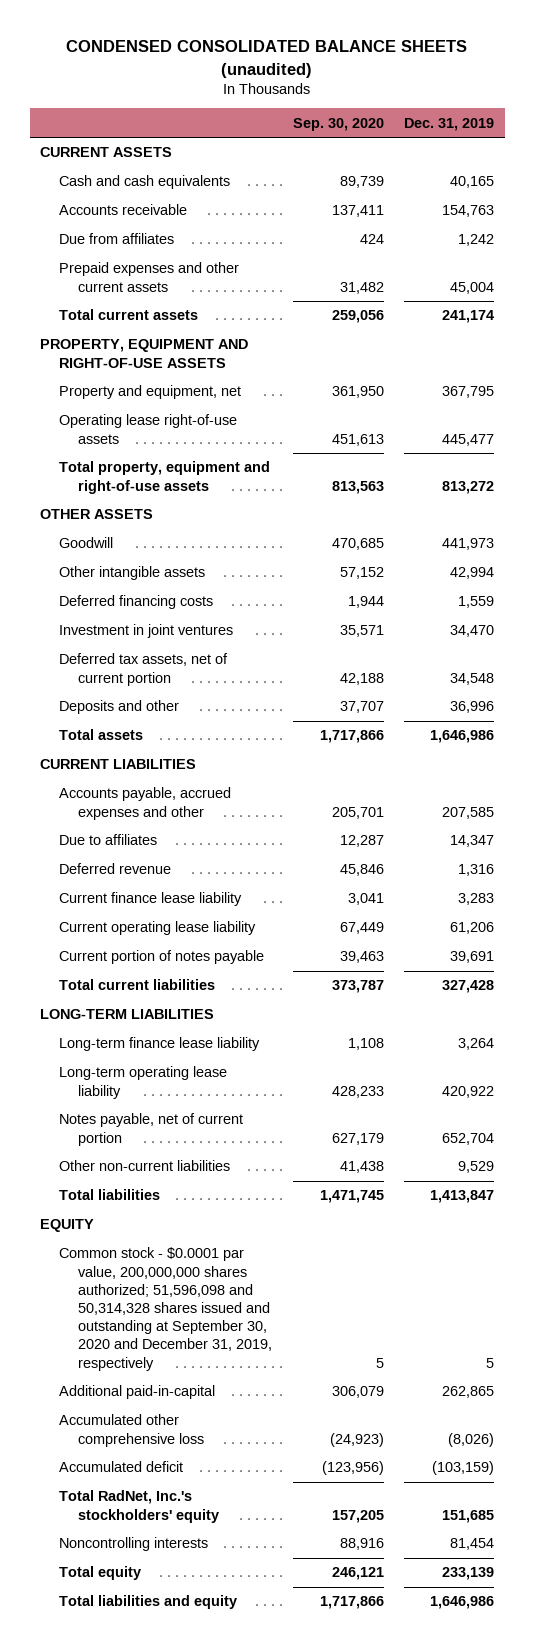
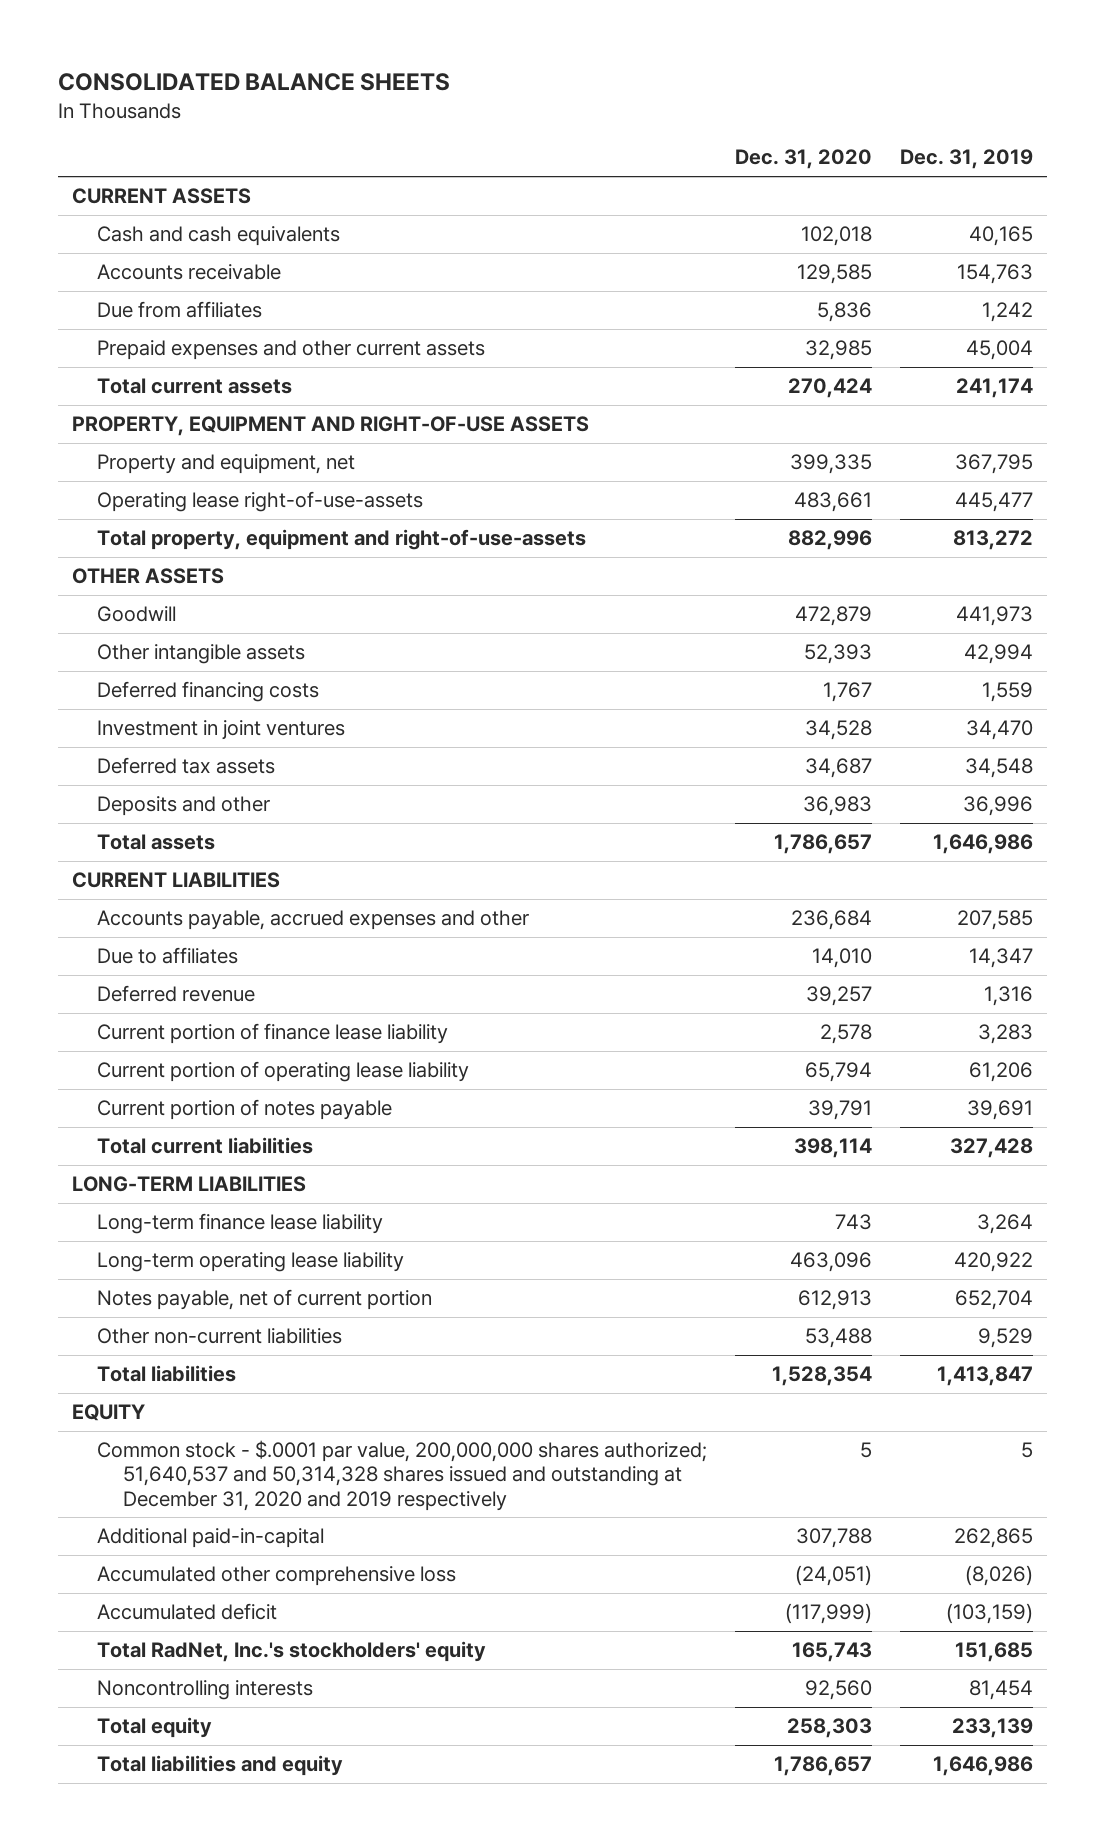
[66,40,468,78] CONDENSED CONSOLIDATED BALANCE SHEETS (unaudited) -> [57,72,450,91] CONSOLIDATED BALANCE SHEETS
[292,117,384,131] Sep. 30, 2020 -> none
none -> [734,149,872,170] Dec. 31, 2020
[59,414,238,444] Operating lease right-of-use assets -> [97,491,424,513] Operating lease right-of-use-assets
[59,461,271,494] Total property, equipment and right-of-use assets -> [97,529,587,551] Total property, equipment and right-of-use-assets
[59,653,229,686] Deferred tax assets, net of current portion -> [97,757,276,775] Deferred tax assets
[59,892,243,907] Current finance lease liability -> [97,1023,449,1045] Current portion of finance lease liability
[59,921,257,936] Current operating lease liability -> [97,1061,470,1083] Current portion of operating lease liability
[59,1247,273,1371] Common stock - $0.0001 par value, 200,000,000 shares authorized; 51,596,098 and 50,314,328 shares issued and outstanding at September 30, 2020 and December 31, 2019, respectively -> [97,1440,708,1511] Common stock - $.0001 par value, 200,000,000 shares authorized; 51,640,537 and 50,314,328 shares issued and outstanding at December 31, 2020 and 2019 respectively

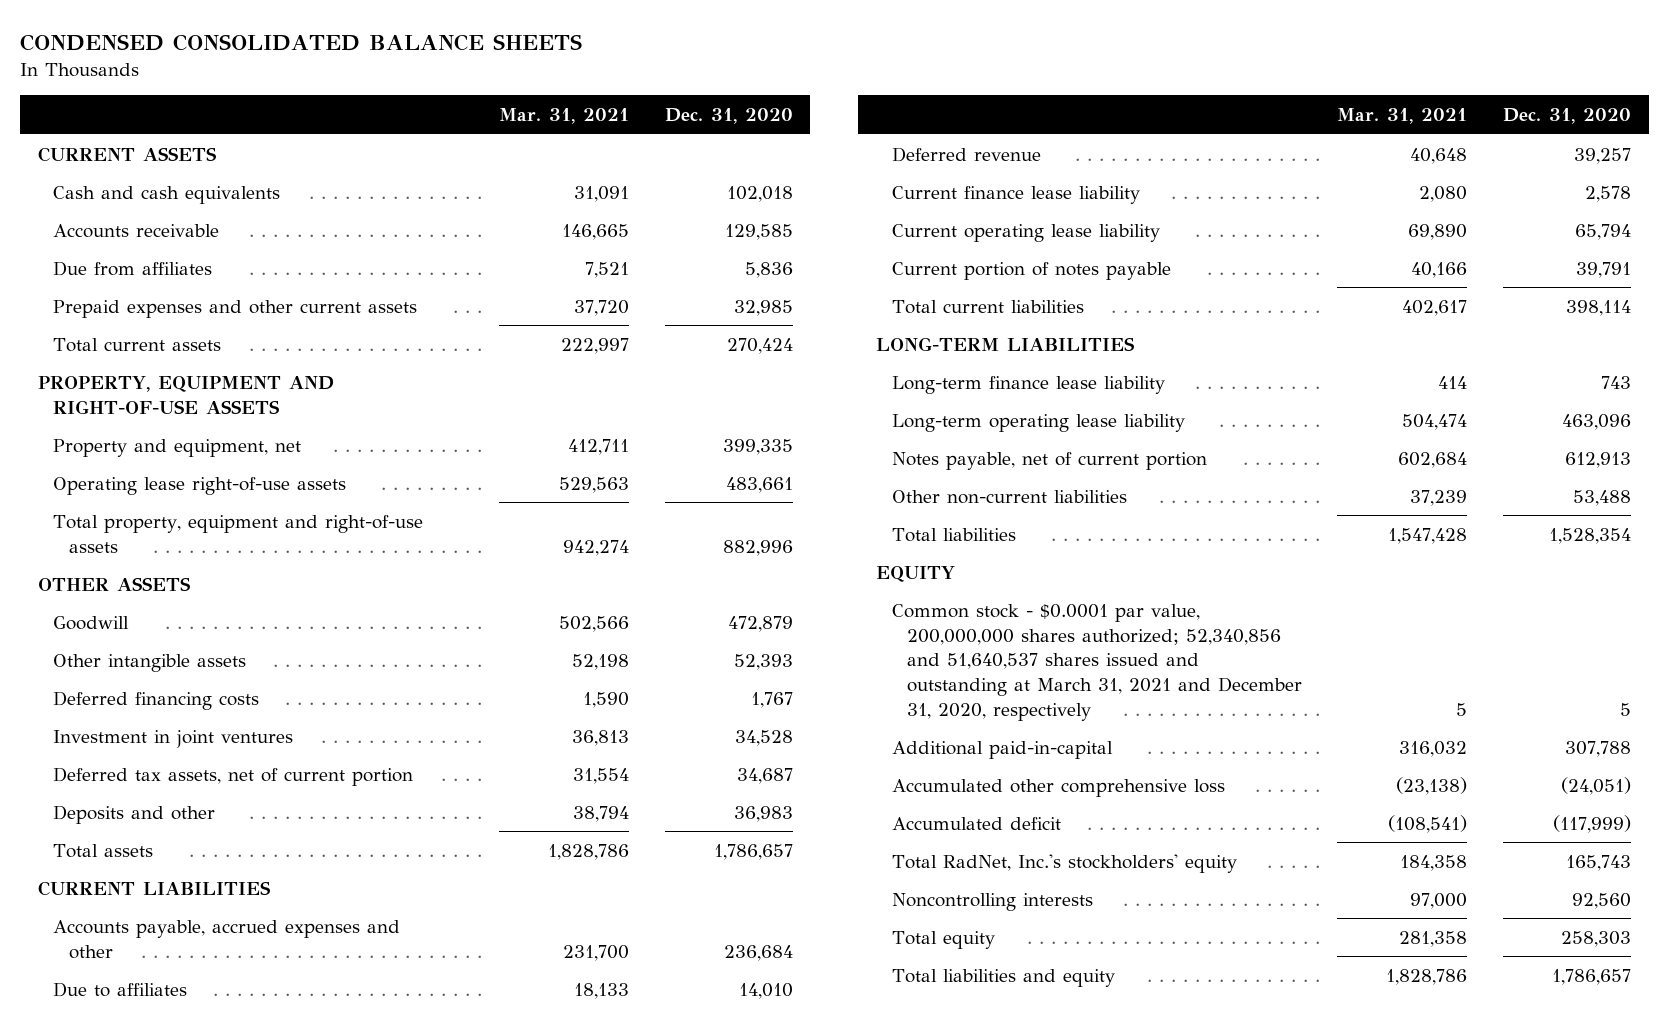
[57,72,450,91] CONSOLIDATED BALANCE SHEETS -> [20,34,583,52] CONDENSED CONSOLIDATED BALANCE SHEETS
[899,149,1033,170] Dec. 31, 2019 -> none
none -> [499,108,630,125] Mar. 31, 2021
[97,491,424,513] Operating lease right-of-use-assets -> [53,476,347,495] Operating lease right-of-use assets
[97,529,587,551] Total property, equipment and right-of-use-assets -> [53,514,424,553] Total property, equipment and right-of-use assets
[97,757,276,775] Deferred tax assets -> [53,766,414,786] Deferred tax assets, net of current portion
[97,1023,449,1045] Current portion of finance lease liability -> [891,185,1140,204] Current finance lease liability
[97,1061,470,1083] Current portion of operating lease liability -> [891,223,1160,242] Current operating lease liability
[97,1440,708,1511] Common stock - $.0001 par value, 200,000,000 shares authorized; 51,640,537 and 50,314,328 shares issued and outstanding at December 31, 2020 and 2019 respectively -> [891,603,1303,721] Common stock - $0.0001 par value, 200,000,000 shares authorized; 52,340,856 and 51,640,537 shares issued and outstanding at March 31, 2021 and December 31, 2020, respectively

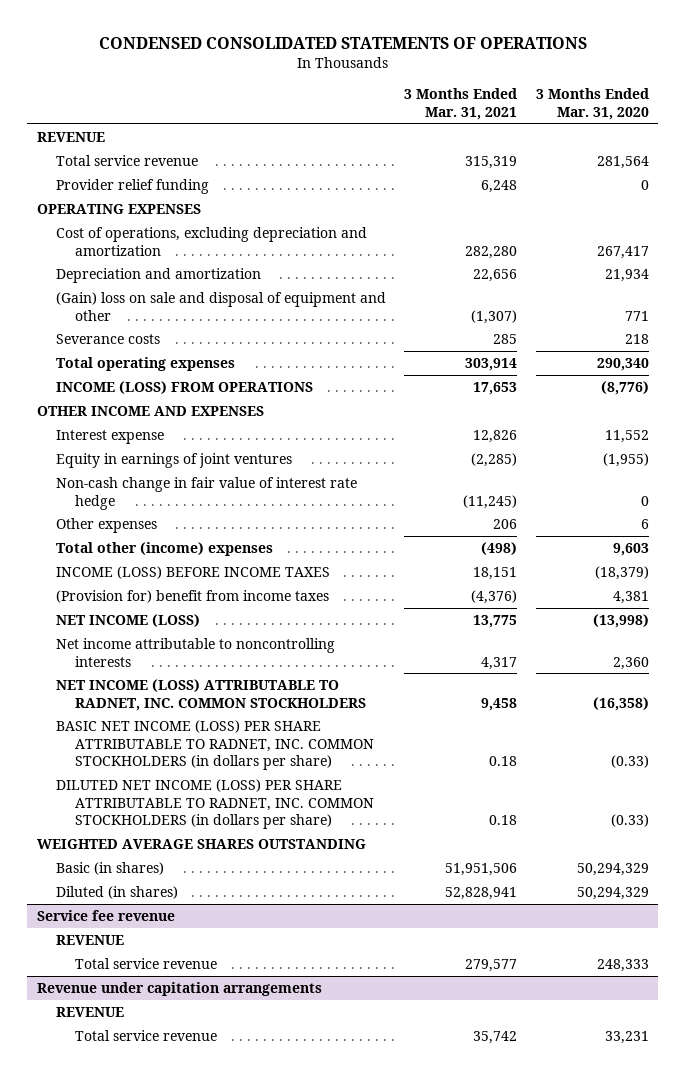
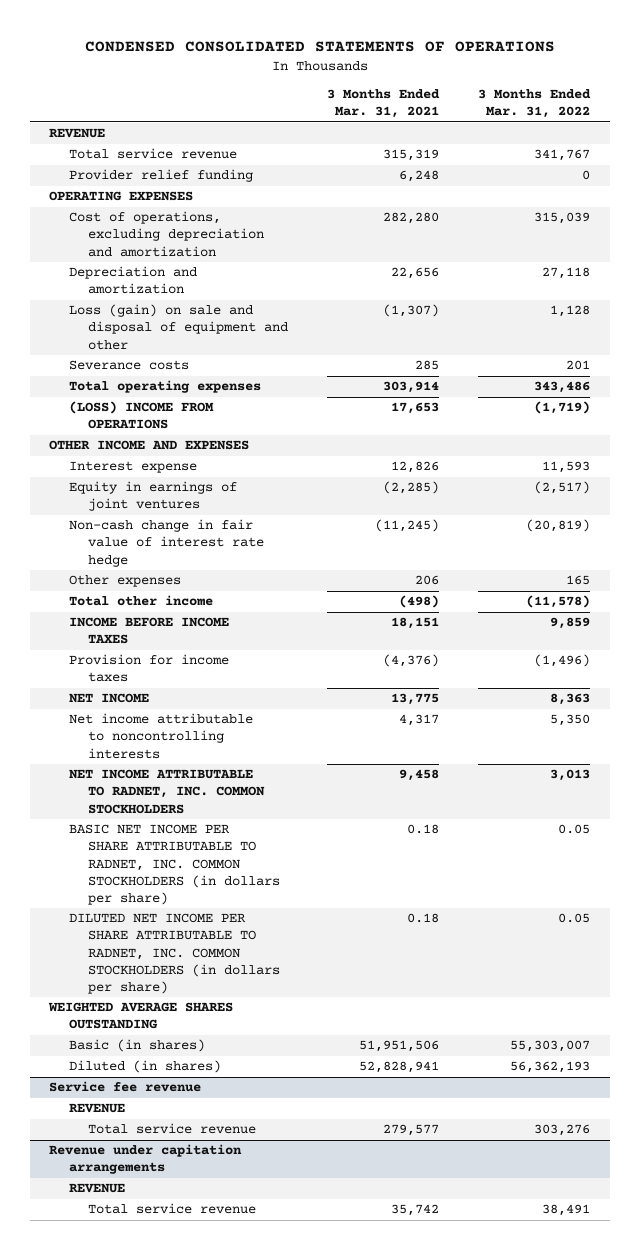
[535,88,649,120] 3 Months Ended Mar. 31, 2020 -> none
none -> [478,89,592,119] 3 Months Ended Mar. 31, 2022
[55,291,386,321] (Gain) loss on sale and disposal of equipment and other -> [68,304,288,350] Loss (gain) on sale and disposal of equipment and other
[55,380,313,394] INCOME (LOSS) FROM OPERATIONS -> [68,401,214,430] (LOSS) INCOME FROM OPERATIONS
[55,541,273,556] Total other (income) expenses -> [68,595,213,607] Total other income
[55,565,330,579] INCOME (LOSS) BEFORE INCOME TAXES -> [68,617,229,645] INCOME BEFORE INCOME TAXES
[55,589,329,603] (Provision for) benefit from income taxes -> [68,654,229,683] Provision for income taxes
[55,613,200,627] NET INCOME (LOSS) -> [68,693,149,704] NET INCOME
[55,678,366,711] NET INCOME (LOSS) ATTRIBUTABLE TO RADNET, INC. COMMON STOCKHOLDERS -> [68,769,265,814] NET INCOME ATTRIBUTABLE TO RADNET, INC. COMMON STOCKHOLDERS
[55,719,374,771] BASIC NET INCOME (LOSS) PER SHARE ATTRIBUTABLE TO RADNET, INC. COMMON STOCKHOLDERS (in dollars per share) -> [68,824,280,905] BASIC NET INCOME PER SHARE ATTRIBUTABLE TO RADNET, INC. COMMON STOCKHOLDERS (in dollars per share)
[55,778,374,830] DILUTED NET INCOME (LOSS) PER SHARE ATTRIBUTABLE TO RADNET, INC. COMMON STOCKHOLDERS (in dollars per share) -> [68,913,280,994] DILUTED NET INCOME PER SHARE ATTRIBUTABLE TO RADNET, INC. COMMON STOCKHOLDERS (in dollars per share)

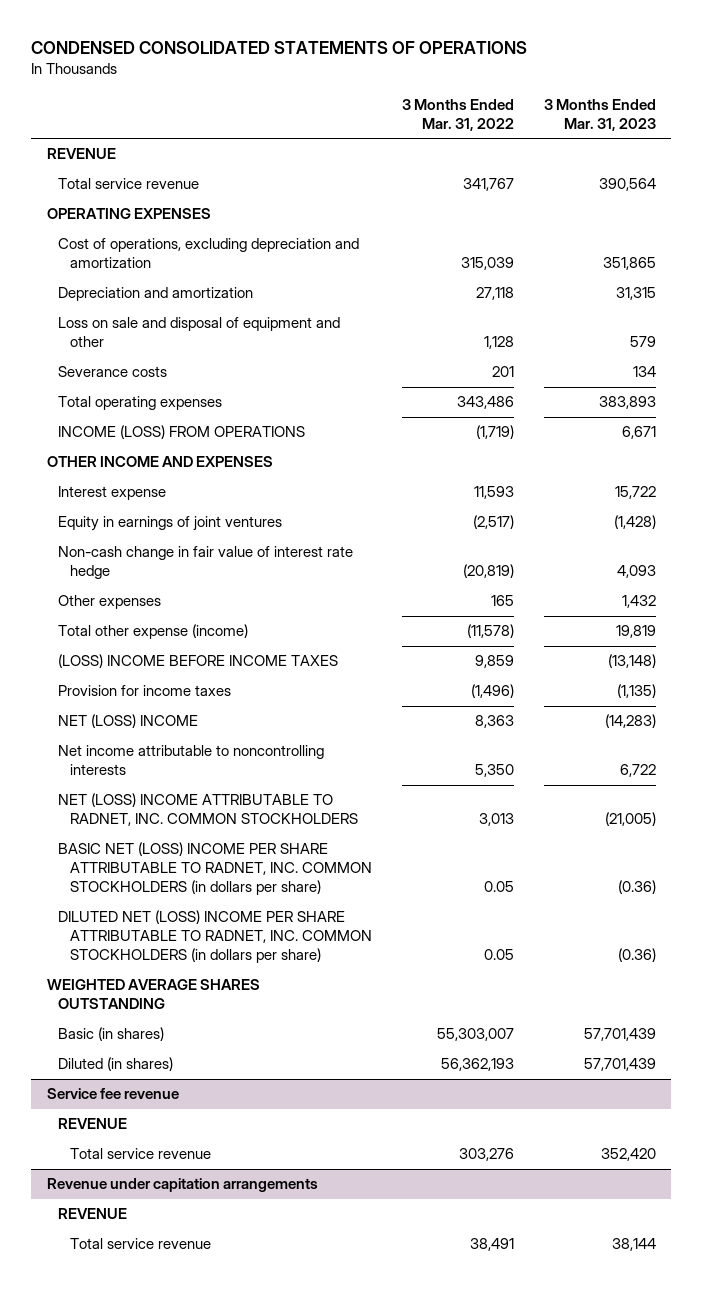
[326,89,440,119] 3 Months Ended Mar. 31, 2021 -> none
none -> [543,98,656,131] 3 Months Ended Mar. 31, 2023
[68,169,253,183] Provider relief funding -> none
[68,304,288,350] Loss (gain) on sale and disposal of equipment and other -> [58,317,341,348] Loss on sale and disposal of equipment and other
[68,401,214,430] (LOSS) INCOME FROM OPERATIONS -> [58,425,306,440] INCOME (LOSS) FROM OPERATIONS
[68,595,213,607] Total other income -> [58,624,249,640] Total other expense (income)
[68,617,229,645] INCOME BEFORE INCOME TAXES -> [58,654,339,669] (LOSS) INCOME BEFORE INCOME TAXES
[68,693,149,704] NET INCOME -> [58,714,199,729] NET (LOSS) INCOME
[68,769,265,814] NET INCOME ATTRIBUTABLE TO RADNET, INC. COMMON STOCKHOLDERS -> [58,793,358,827] NET (LOSS) INCOME ATTRIBUTABLE TO RADNET, INC. COMMON STOCKHOLDERS
[68,824,280,905] BASIC NET INCOME PER SHARE ATTRIBUTABLE TO RADNET, INC. COMMON STOCKHOLDERS (in dollars per share) -> [58,842,372,896] BASIC NET (LOSS) INCOME PER SHARE ATTRIBUTABLE TO RADNET, INC. COMMON STOCKHOLDERS (in dollars per share)
[68,913,280,994] DILUTED NET INCOME PER SHARE ATTRIBUTABLE TO RADNET, INC. COMMON STOCKHOLDERS (in dollars per share) -> [58,910,372,964] DILUTED NET (LOSS) INCOME PER SHARE ATTRIBUTABLE TO RADNET, INC. COMMON STOCKHOLDERS (in dollars per share)

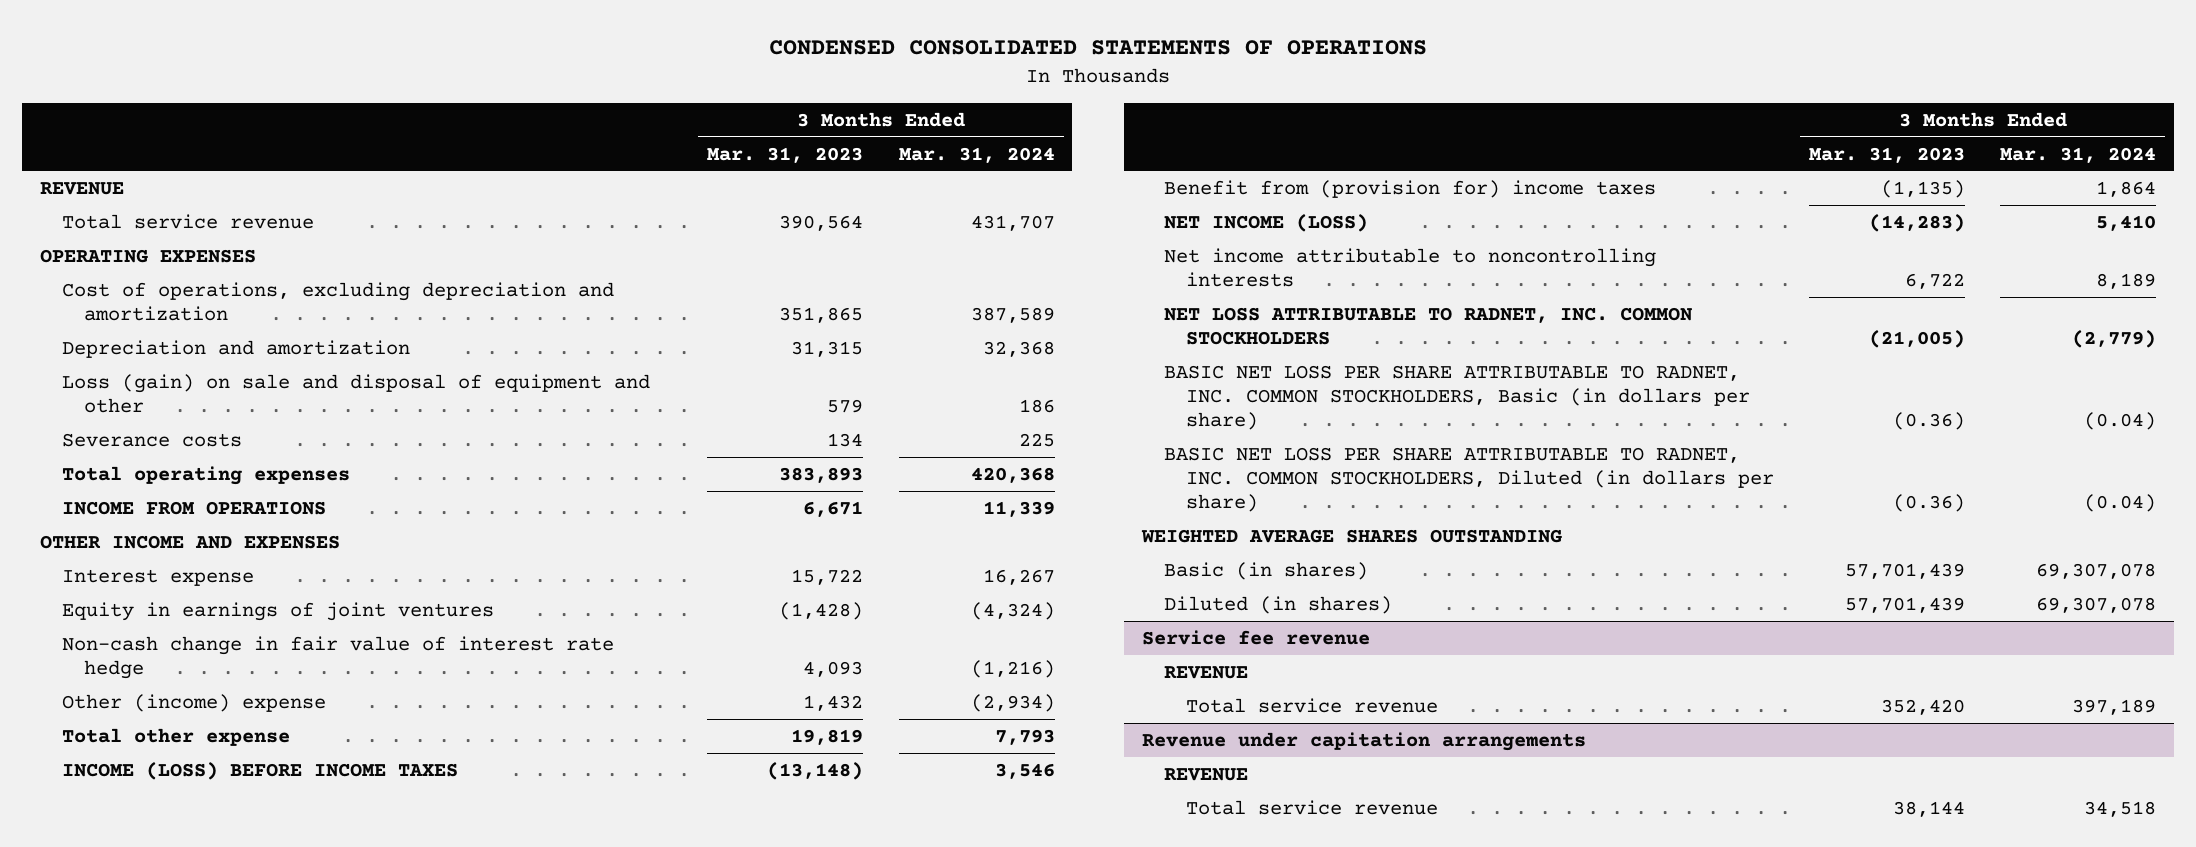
[401,98,514,131] 3 Months Ended Mar. 31, 2022 -> none
none -> [898,146,1055,163] Mar. 31, 2024
[58,317,341,348] Loss on sale and disposal of equipment and other -> [61,373,650,414] Loss (gain) on sale and disposal of equipment and other
[58,425,306,440] INCOME (LOSS) FROM OPERATIONS -> [61,500,326,515] INCOME FROM OPERATIONS
[58,595,162,610] Other expenses -> [61,693,326,712] Other (income) expense
[58,624,249,640] Total other expense (income) -> [61,727,290,746] Total other expense
[58,654,339,669] (LOSS) INCOME BEFORE INCOME TAXES -> [61,761,458,780] INCOME (LOSS) BEFORE INCOME TAXES
[58,685,232,697] Provision for income taxes -> [1163,179,1656,198] Benefit from (provision for) income taxes
[58,714,199,729] NET (LOSS) INCOME -> [1163,213,1368,232] NET INCOME (LOSS)
[58,793,358,827] NET (LOSS) INCOME ATTRIBUTABLE TO RADNET, INC. COMMON STOCKHOLDERS -> [1163,306,1692,346] NET LOSS ATTRIBUTABLE TO RADNET, INC. COMMON STOCKHOLDERS
[58,842,372,896] BASIC NET (LOSS) INCOME PER SHARE ATTRIBUTABLE TO RADNET, INC. COMMON STOCKHOLDERS (in dollars per share) -> [1163,364,1750,431] BASIC NET LOSS PER SHARE ATTRIBUTABLE TO RADNET, INC. COMMON STOCKHOLDERS, Basic (in dollars per share)
[58,910,372,964] DILUTED NET (LOSS) INCOME PER SHARE ATTRIBUTABLE TO RADNET, INC. COMMON STOCKHOLDERS (in dollars per share) -> [1163,446,1774,513] BASIC NET LOSS PER SHARE ATTRIBUTABLE TO RADNET, INC. COMMON STOCKHOLDERS, Diluted (in dollars per share)

